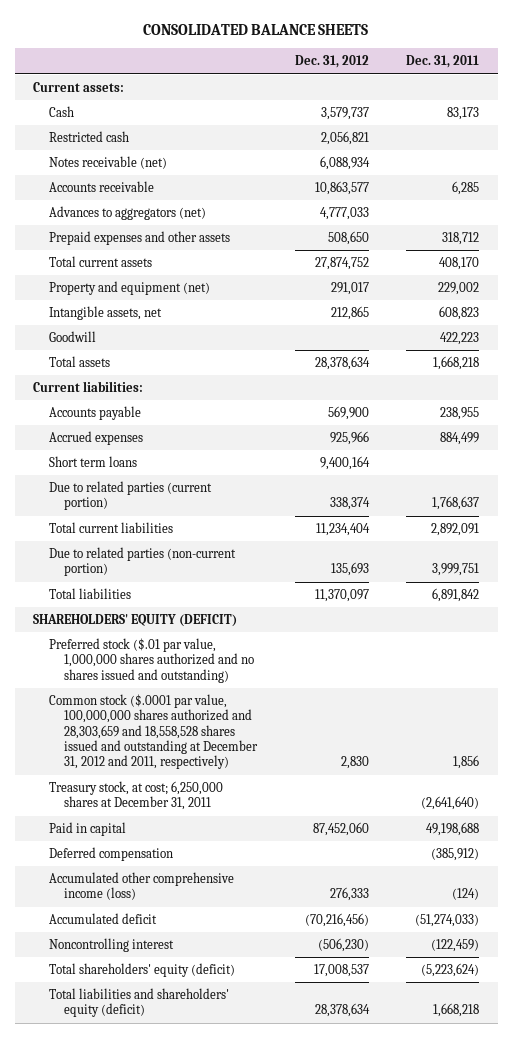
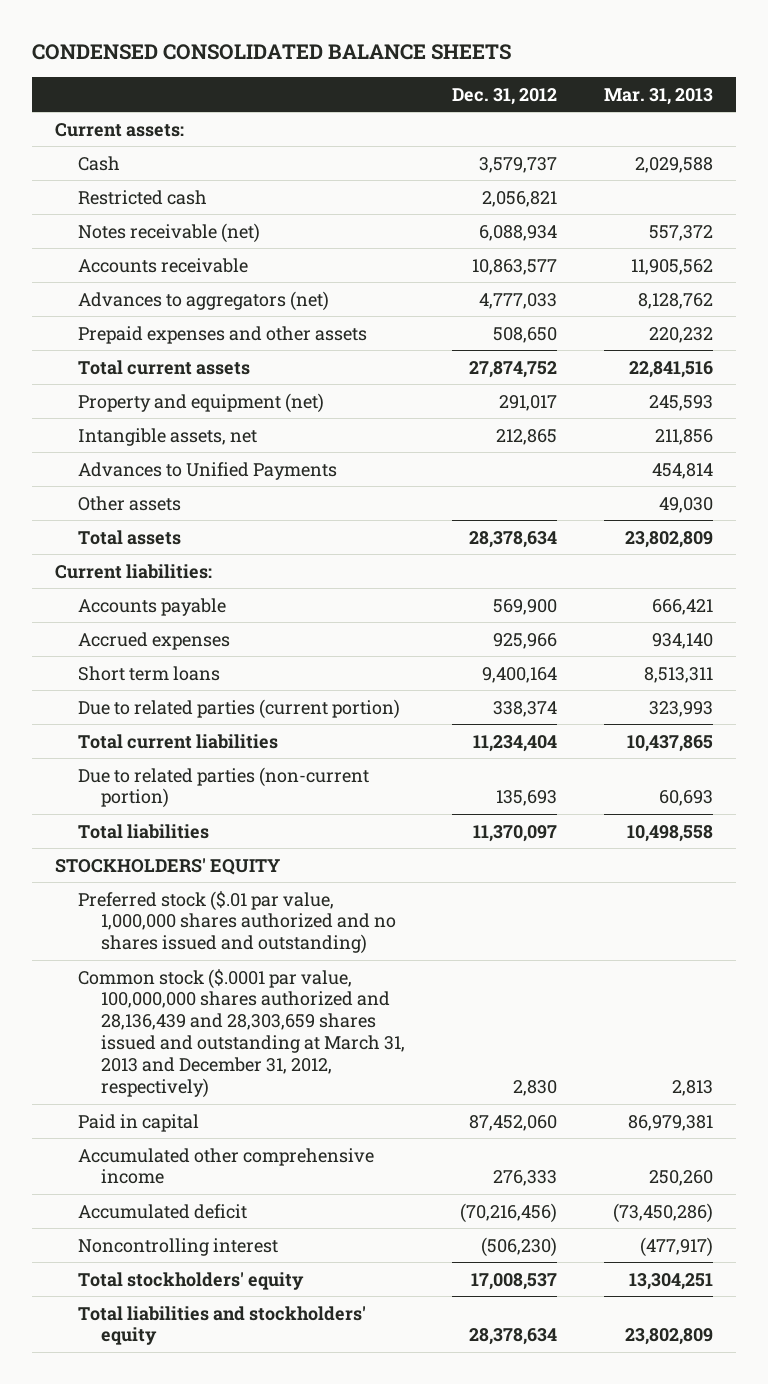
[143,24,369,36] CONSOLIDATED BALANCE SHEETS -> [31,44,511,61] CONDENSED CONSOLIDATED BALANCE SHEETS
[406,55,480,69] Dec. 31, 2011 -> none
none -> [603,87,713,105] Mar. 31, 2013
[48,331,96,343] Goodwill -> none
none -> [77,461,337,480] Advances to Unified Payments
none -> [77,495,181,511] Other assets
[33,614,238,628] SHAREHOLDERS' EQUITY (DEFICIT) -> [54,857,280,875] STOCKHOLDERS' EQUITY
[48,781,223,811] Treasury stock, at cost; 6,250,000 shares at December 31, 2011 -> none
[48,694,259,770] Common stock ($.0001 par value, 100,000,000 shares authorized and 28,303,659 and 18,558,528 shares issued and outstanding at December 31, 2012 and 2011, respectively) -> [77,968,405,1099] Common stock ($.0001 par value, 100,000,000 shares authorized and 28,136,439 and 28,303,659 shares issued and outstanding at March 31, 2013 and December 31, 2012, respectively)
[48,847,173,862] Deferred compensation -> none
[48,872,234,901] Accumulated other comprehensive income (loss) -> [77,1147,374,1185] Accumulated other comprehensive income
[48,963,235,978] Total shareholders' equity (deficit) -> [77,1271,304,1290] Total stockholders' equity
[48,988,229,1018] Total liabilities and shareholders' equity (deficit) -> [77,1305,366,1346] Total liabilities and stockholders' equity

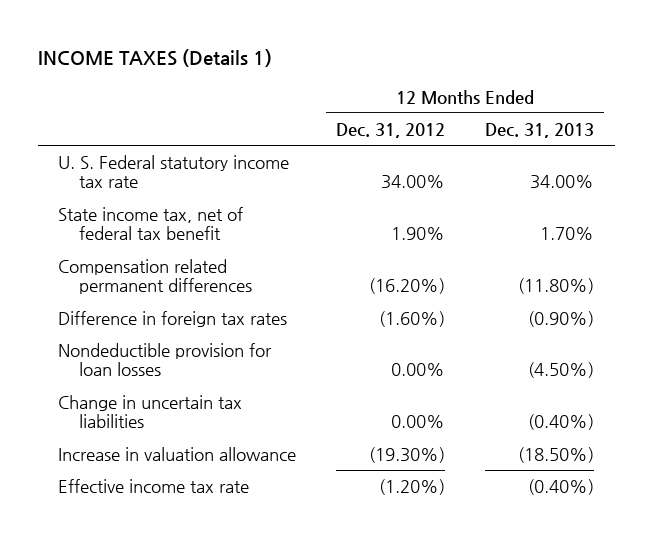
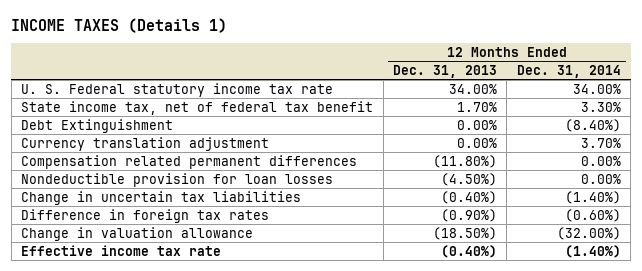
[336,122,446,138] Dec. 31, 2012 -> none
none -> [516,64,621,78] Dec. 31, 2014
none -> [21,118,174,133] Debt Extinguishment
none -> [21,136,270,151] Currency translation adjustment
[58,310,288,327] Difference in foreign tax rates -> [21,208,270,223] Difference in foreign tax rates
[58,446,297,461] Increase in valuation allowance -> [21,226,254,241] Change in valuation allowance

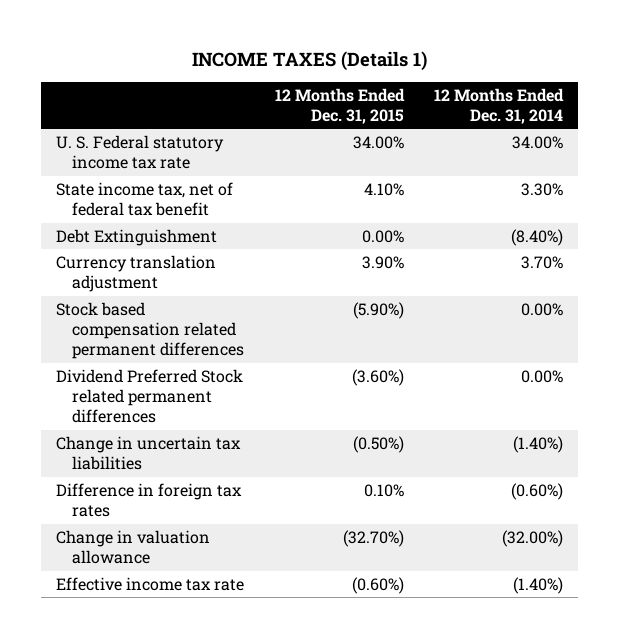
[393,64,498,78] Dec. 31, 2013 -> none
none -> [274,87,405,124] 12 Months Ended Dec. 31, 2015
[21,172,334,187] Nondeductible provision for loan losses -> none
[21,154,358,169] Compensation related permanent differences -> [56,301,244,360] Stock based compensation related permanent differences
none -> [56,368,244,424] Dividend Preferred Stock related permanent differences

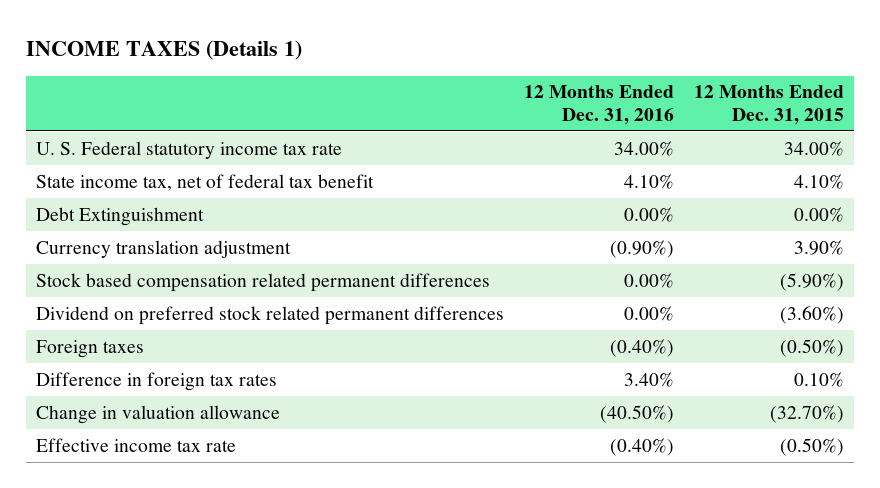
[434,87,565,124] 12 Months Ended Dec. 31, 2014 -> none
none -> [523,85,674,125] 12 Months Ended Dec. 31, 2016
[56,435,242,471] Change in uncertain tax liabilities -> none
[56,368,244,424] Dividend Preferred Stock related permanent differences -> [36,305,505,325] Dividend on preferred stock related permanent differences
none -> [36,339,145,358] Foreign taxes
[351,576,404,594] (0.60%) -> [779,437,844,456] (0.50%)

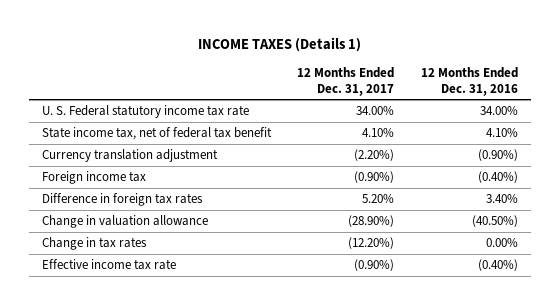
[693,85,844,125] 12 Months Ended Dec. 31, 2015 -> none
none -> [297,66,395,96] 12 Months Ended Dec. 31, 2017
[36,206,205,226] Debt Extinguishment -> none
[36,272,491,292] Stock based compensation related permanent differences -> none
[36,305,505,325] Dividend on preferred stock related permanent differences -> none
[36,339,145,358] Foreign taxes -> [42,171,147,185] Foreign income tax
none -> [42,237,148,251] Change in tax rates

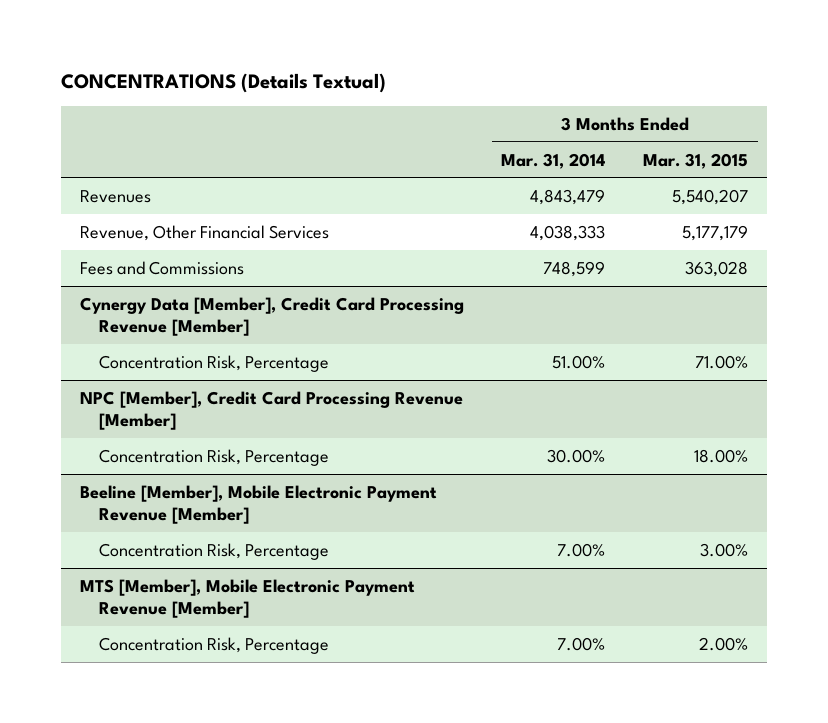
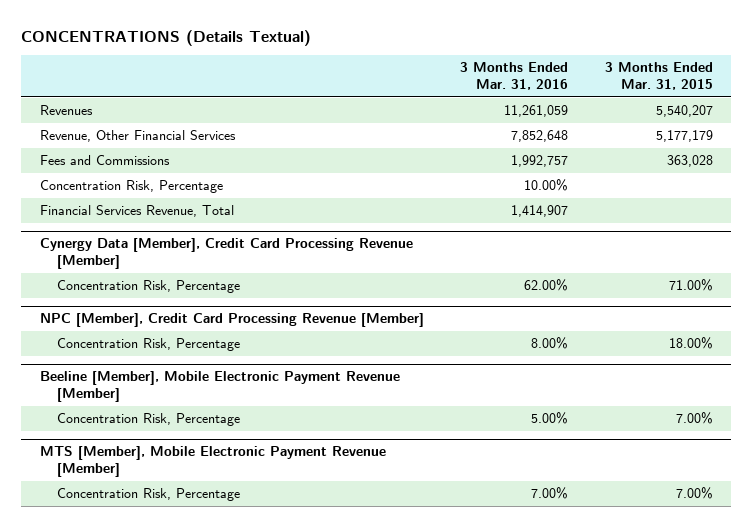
[501,152,606,169] Mar. 31, 2014 -> none
none -> [460,62,569,91] 3 Months Ended Mar. 31, 2016
none -> [39,179,223,193] Concentration Risk, Percentage
none -> [39,204,234,217] Financial Services Revenue, Total
[700,542,749,557] 3.00% -> [675,411,713,424] 7.00%
[699,636,749,651] 2.00% -> [675,486,713,499] 7.00%

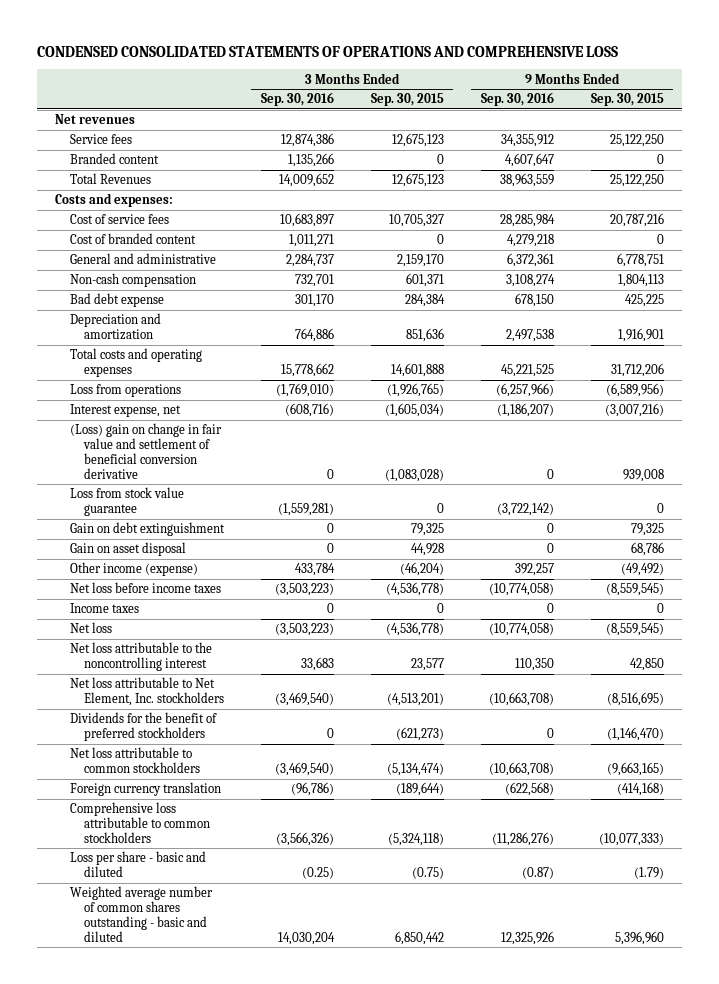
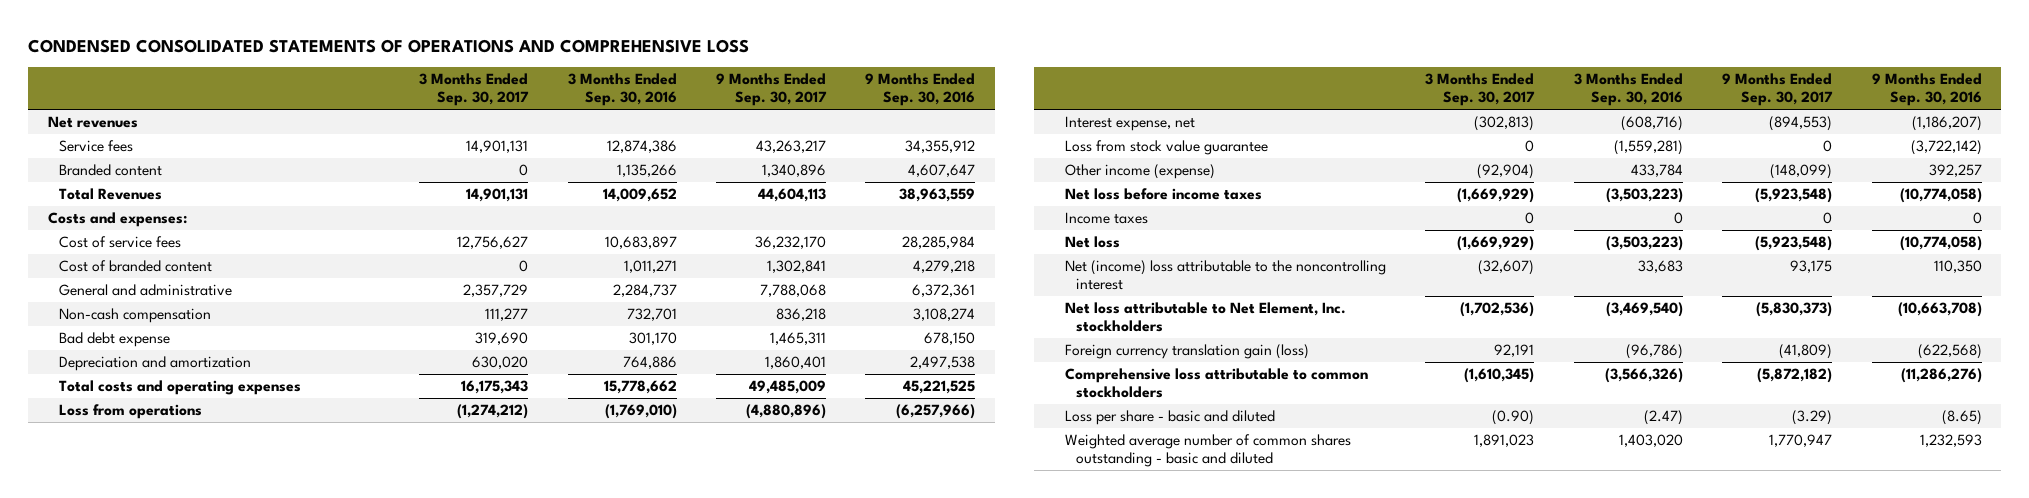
[370,93,444,107] Sep. 30, 2015 -> none
[590,93,664,107] Sep. 30, 2015 -> none
none -> [419,73,530,107] 3 Months Ended Sep. 30, 2017
none -> [716,73,828,107] 9 Months Ended Sep. 30, 2017
[69,423,222,479] (Loss) gain on change in fair value and settlement of beneficial conversion derivative -> none
[69,522,225,537] Gain on debt extinguishment -> none
[69,542,186,557] Gain on asset disposal -> none
[69,642,212,671] Net loss attributable to the noncontrolling interest -> [1064,259,1386,291] Net (income) loss attributable to the noncontrolling interest
[69,712,217,741] Dividends for the benefit of preferred stockholders -> none
[69,747,200,773] Net loss attributable to common stockholders -> none
[69,782,221,797] Foreign currency translation -> [1064,343,1309,359] Foreign currency translation gain (loss)
[301,866,334,879] (0.25) -> [1643,409,1683,425] (2.47)
[521,866,554,879] (0.87) -> [1941,409,1982,425] (8.65)
[277,931,335,945] 14,030,204 -> [1618,433,1683,447] 1,403,020
[500,930,554,945] 12,325,926 -> [1919,433,1982,447] 1,232,593

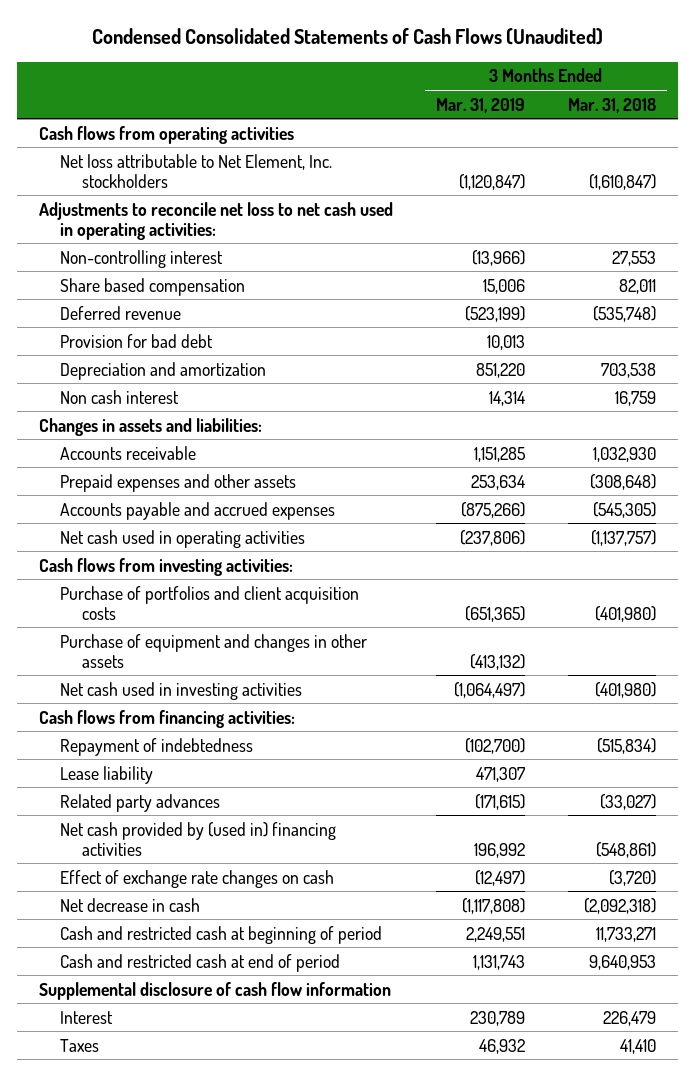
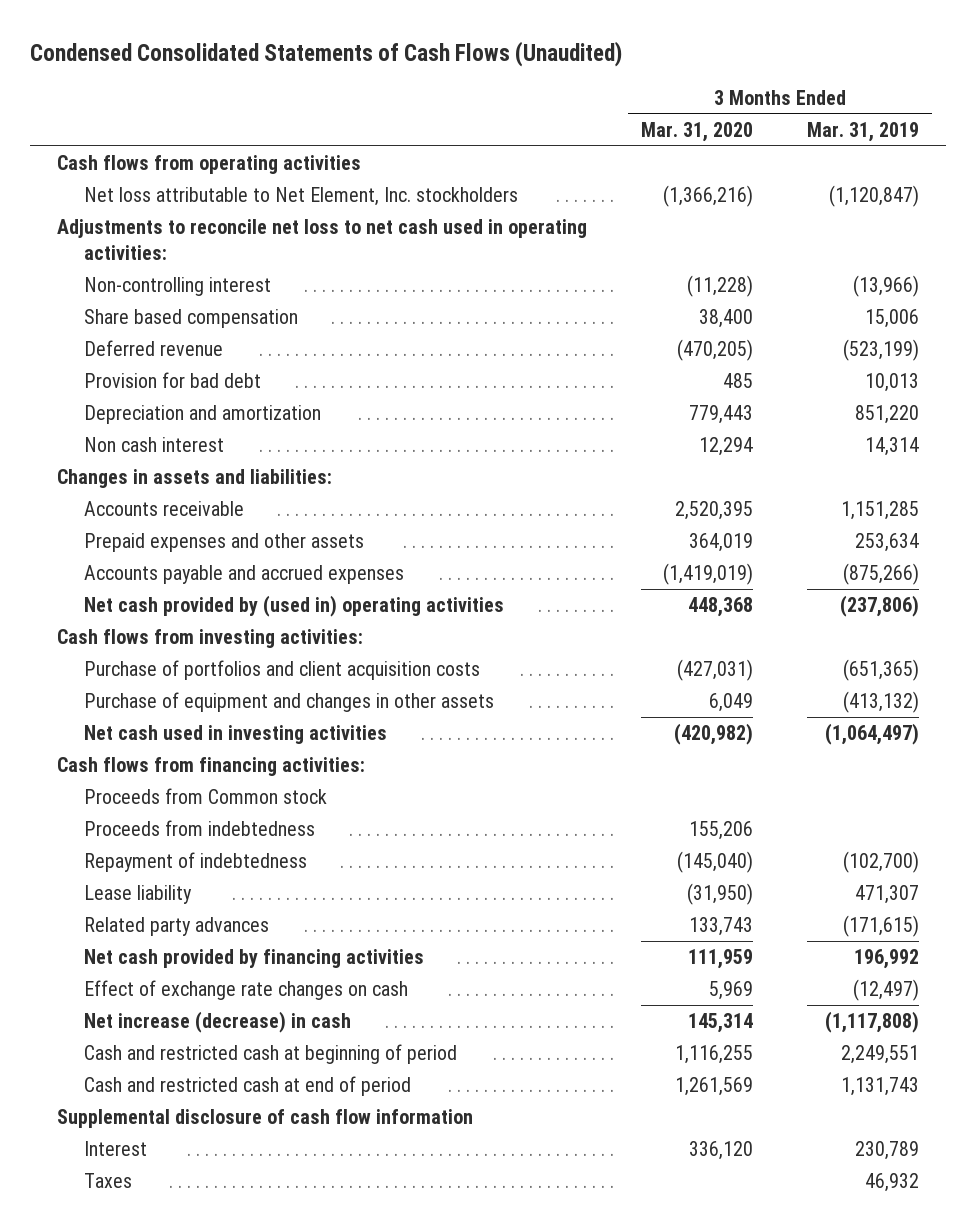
[568,97,657,113] Mar. 31, 2018 -> none
none -> [641,121,754,142] Mar. 31, 2020
[60,529,306,548] Net cash used in operating activities -> [84,595,505,618] Net cash provided by (used in) operating activities
none -> [84,788,328,805] Proceeds from Common stock
none -> [84,820,316,837] Proceeds from indebtedness
[60,821,337,856] Net cash provided by (used in) financing activities -> [84,949,425,969] Net cash provided by financing activities
[60,897,201,912] Net decrease in cash -> [84,1011,352,1034] Net increase (decrease) in cash

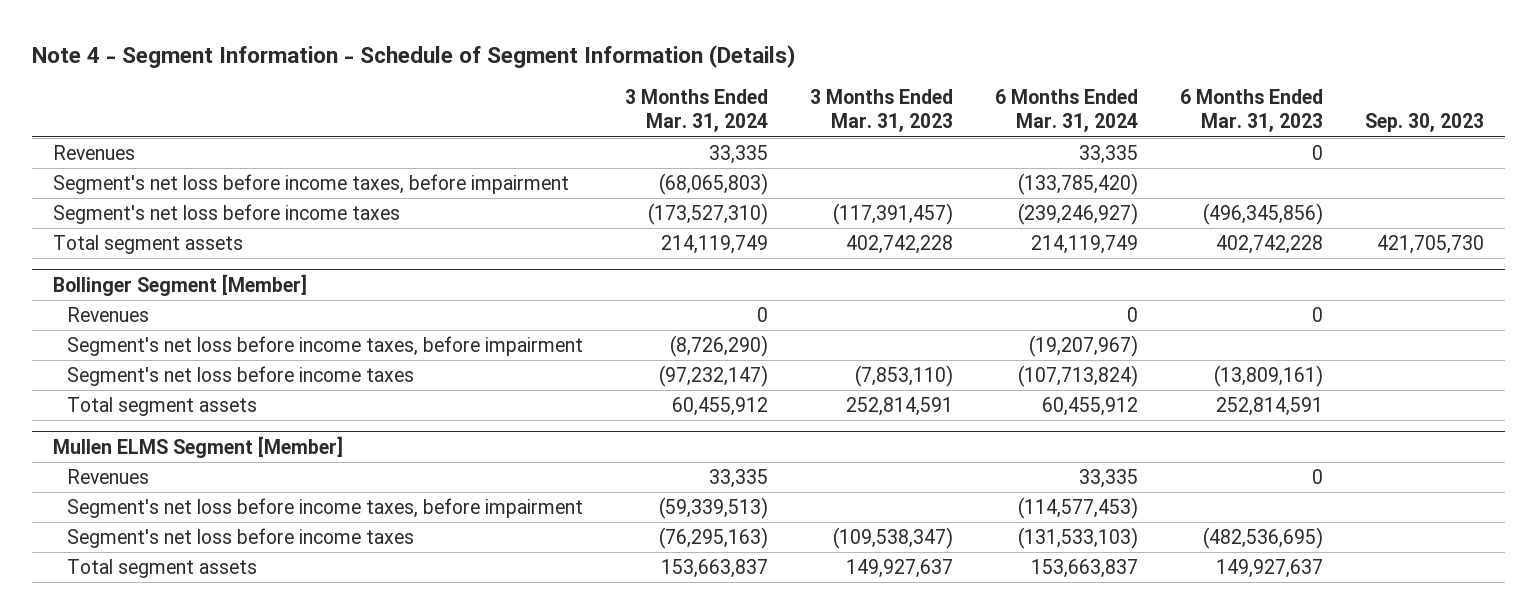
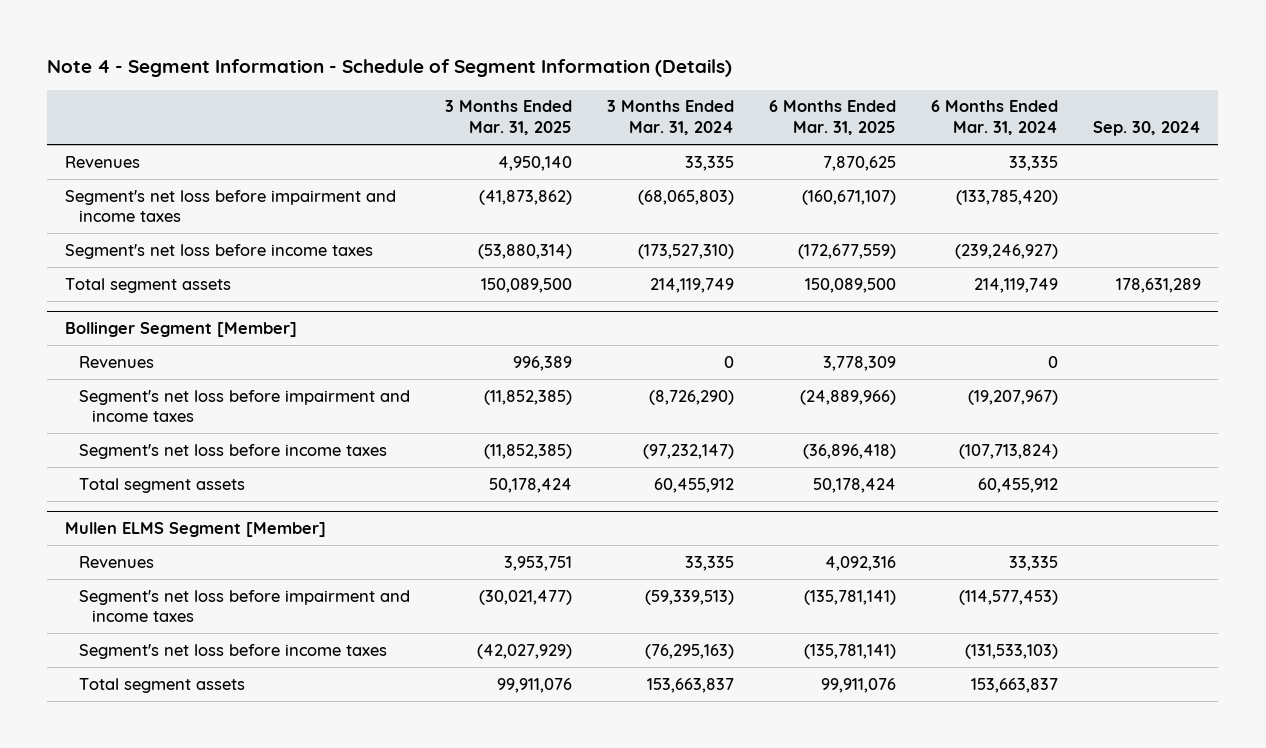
[810,89,954,133] 3 Months Ended Mar. 31, 2023 -> none
[1180,89,1324,133] 6 Months Ended Mar. 31, 2023 -> none
[1364,113,1484,133] Sep. 30, 2023 -> none
none -> [444,100,572,136] 3 Months Ended Mar. 31, 2025
none -> [768,100,896,136] 6 Months Ended Mar. 31, 2025
none -> [1092,121,1201,137] Sep. 30, 2024
[53,174,570,195] Segment's net loss before income taxes, before impairment -> [64,189,396,223] Segment's net loss before impairment and income taxes
[67,336,584,357] Segment's net loss before income taxes, before impairment -> [78,389,410,423] Segment's net loss before impairment and income taxes
[67,498,584,519] Segment's net loss before income taxes, before impairment -> [78,589,410,623] Segment's net loss before impairment and income taxes

